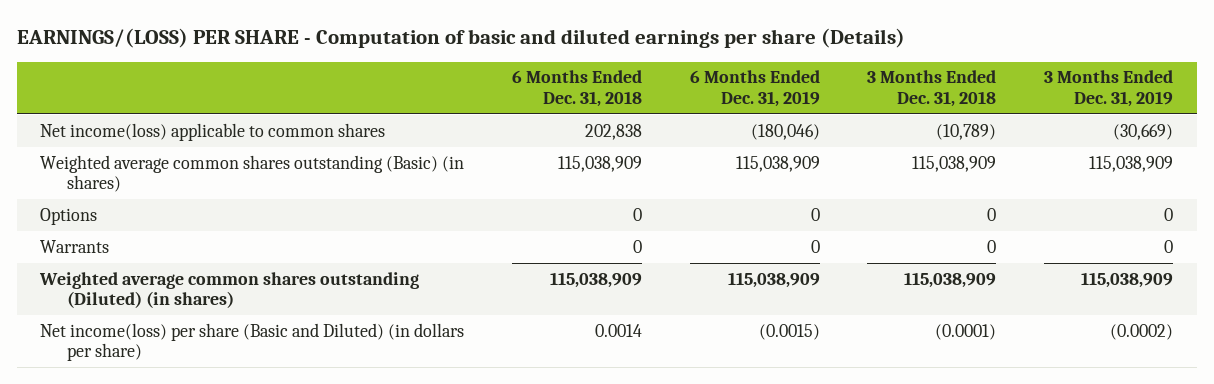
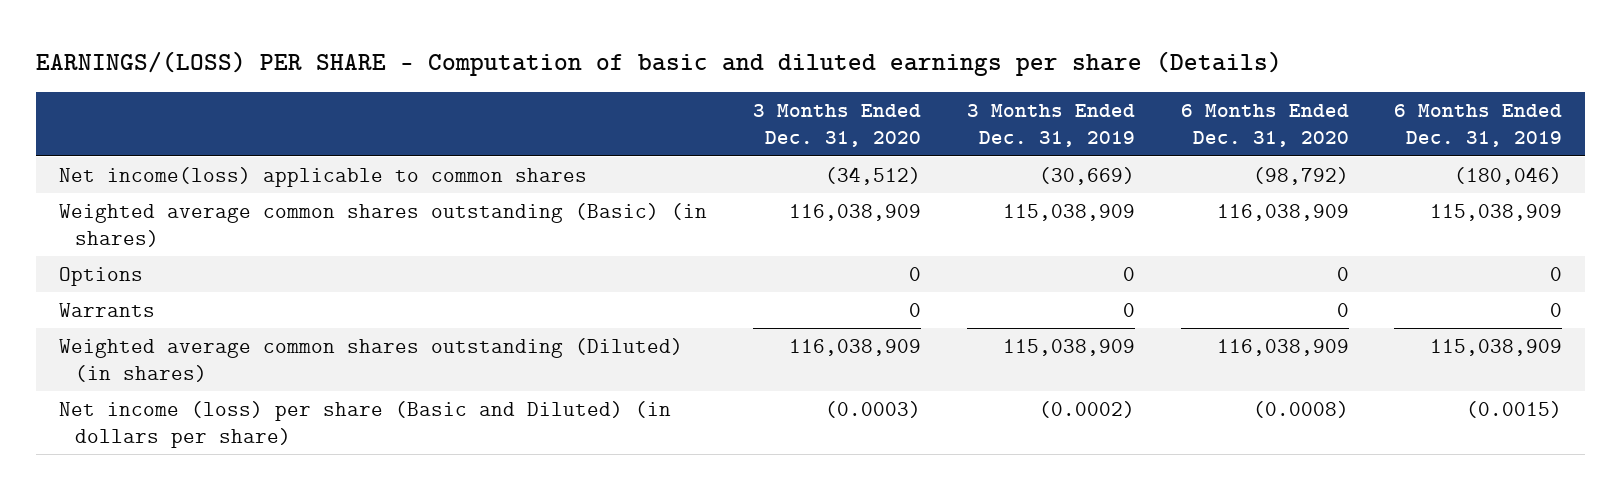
[512,70,643,108] 6 Months Ended Dec. 31, 2018 -> none
[867,70,997,108] 3 Months Ended Dec. 31, 2018 -> none
none -> [752,104,921,148] 3 Months Ended Dec. 31, 2020
none -> [1180,104,1349,148] 6 Months Ended Dec. 31, 2020
[40,322,465,362] Net income(loss) per share (Basic and Diluted) (in dollars per share) -> [58,400,671,449] Net income (loss) per share (Basic and Diluted) (in dollars per share)

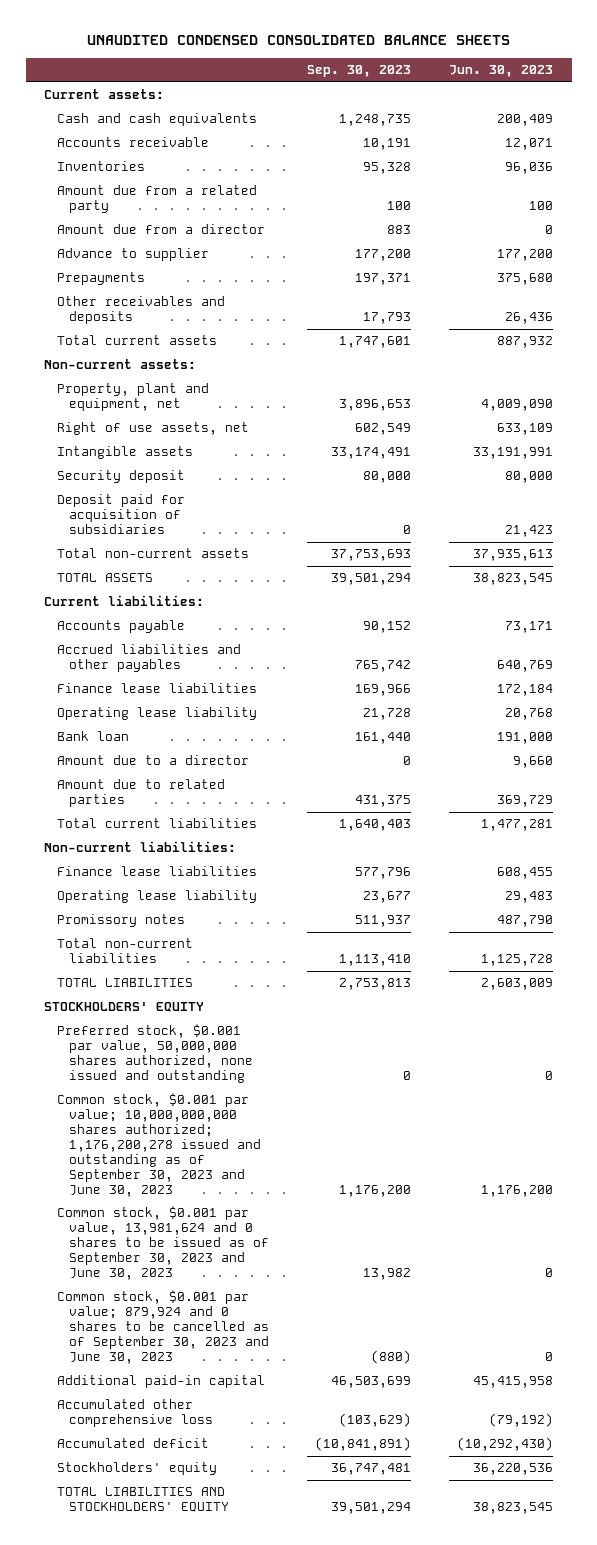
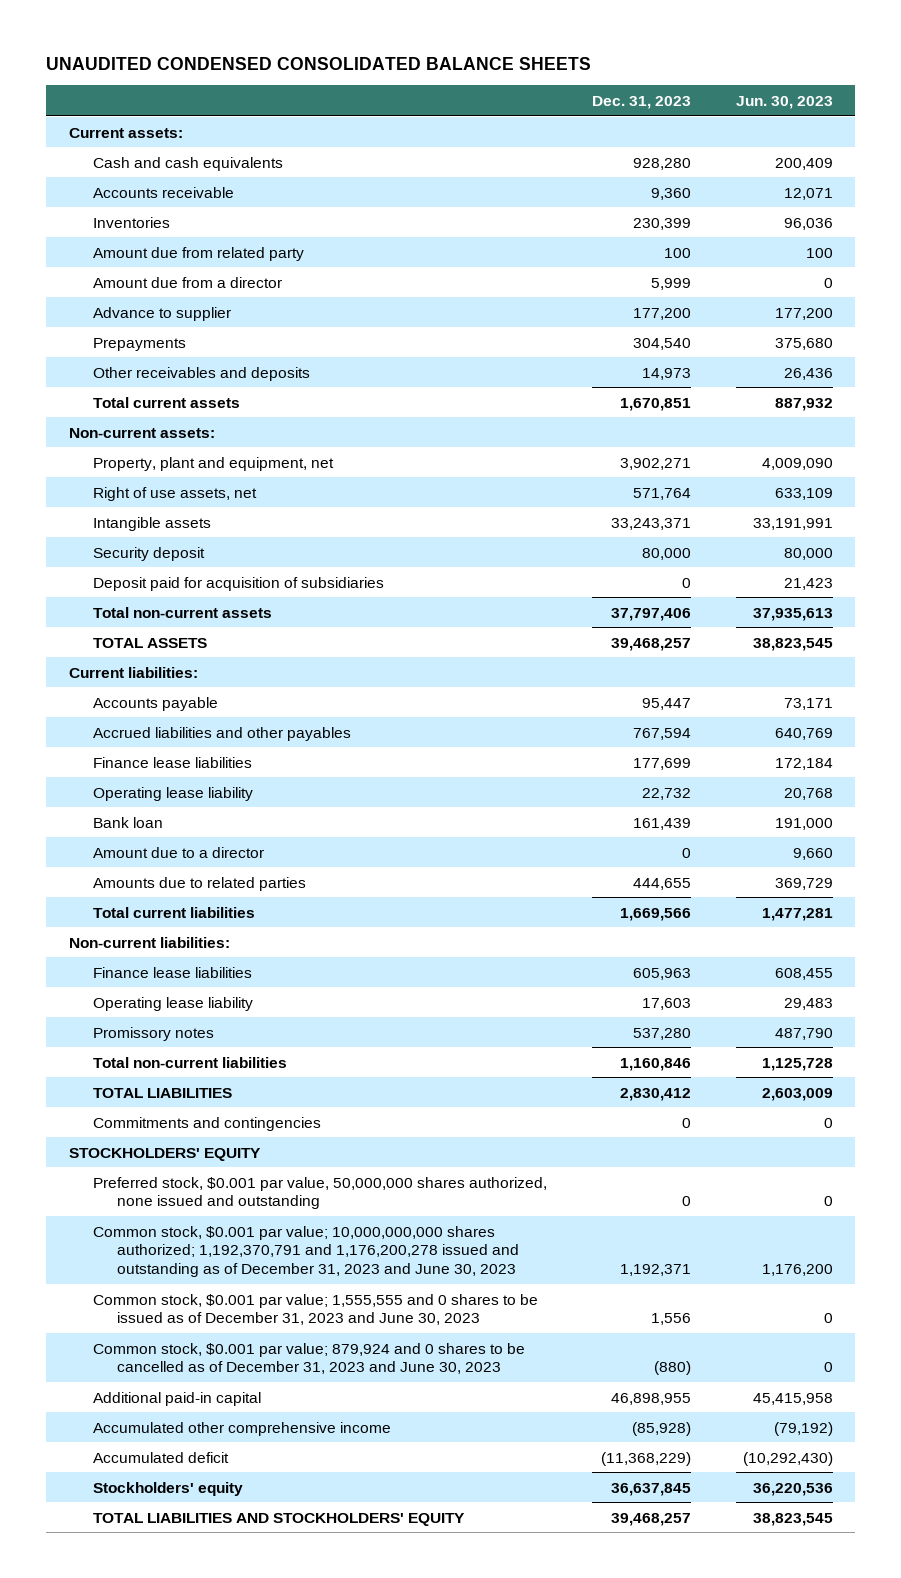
[306,65,411,78] Sep. 30, 2023 -> none
none -> [591,95,691,109] Dec. 31, 2023
[56,185,257,214] Amount due from a related party -> [92,246,304,261] Amount due from related party
[56,779,225,808] Amount due to related parties -> [92,876,306,891] Amounts due to related parties
none -> [92,1116,321,1131] Commitments and contingencies
[56,1093,261,1197] Common stock, $0.001 par value; 10,000,000,000 shares authorized; 1,176,200,278 issued and outstanding as of September 30, 2023 and June 30, 2023 -> [92,1225,519,1277] Common stock, $0.001 par value; 10,000,000,000 shares authorized; 1,192,370,791 and 1,176,200,278 issued and outstanding as of December 31, 2023 and June 30, 2023
[56,1206,269,1280] Common stock, $0.001 par value, 13,981,624 and 0 shares to be issued as of September 30, 2023 and June 30, 2023 -> [92,1293,538,1326] Common stock, $0.001 par value; 1,555,555 and 0 shares to be issued as of December 31, 2023 and June 30, 2023
[56,1290,269,1364] Common stock, $0.001 par value; 879,924 and 0 shares to be cancelled as of September 30, 2023 and June 30, 2023 -> [92,1342,525,1375] Common stock, $0.001 par value; 879,924 and 0 shares to be cancelled as of December 31, 2023 and June 30, 2023
[56,1399,213,1428] Accumulated other comprehensive loss -> [92,1421,391,1436] Accumulated other comprehensive income

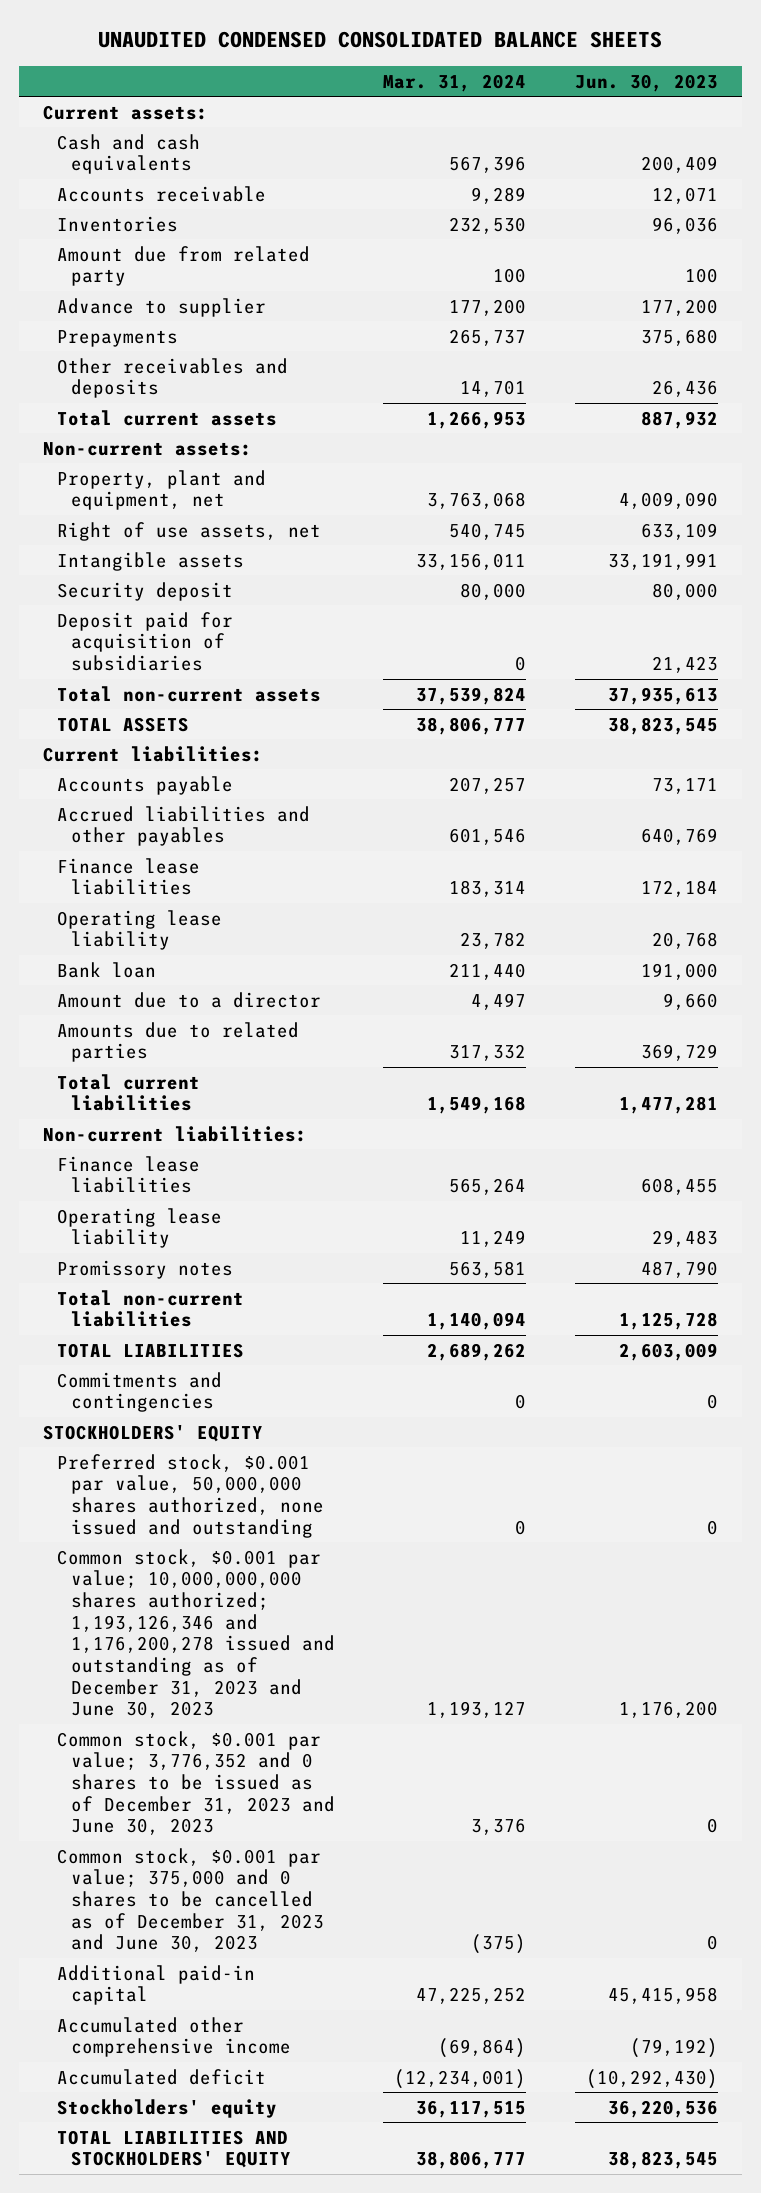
[591,95,691,109] Dec. 31, 2023 -> none
none -> [383,73,527,92] Mar. 31, 2024
[92,276,282,288] Amount due from a director -> none
[92,1225,519,1277] Common stock, $0.001 par value; 10,000,000,000 shares authorized; 1,192,370,791 and 1,176,200,278 issued and outstanding as of December 31, 2023 and June 30, 2023 -> [56,1548,336,1719] Common stock, $0.001 par value; 10,000,000,000 shares authorized; 1,193,126,346 and 1,176,200,278 issued and outstanding as of December 31, 2023 and June 30, 2023
[92,1293,538,1326] Common stock, $0.001 par value; 1,555,555 and 0 shares to be issued as of December 31, 2023 and June 30, 2023 -> [56,1730,336,1836] Common stock, $0.001 par value; 3,776,352 and 0 shares to be issued as of December 31, 2023 and June 30, 2023
[92,1342,525,1375] Common stock, $0.001 par value; 879,924 and 0 shares to be cancelled as of December 31, 2023 and June 30, 2023 -> [56,1847,325,1953] Common stock, $0.001 par value; 375,000 and 0 shares to be cancelled as of December 31, 2023 and June 30, 2023

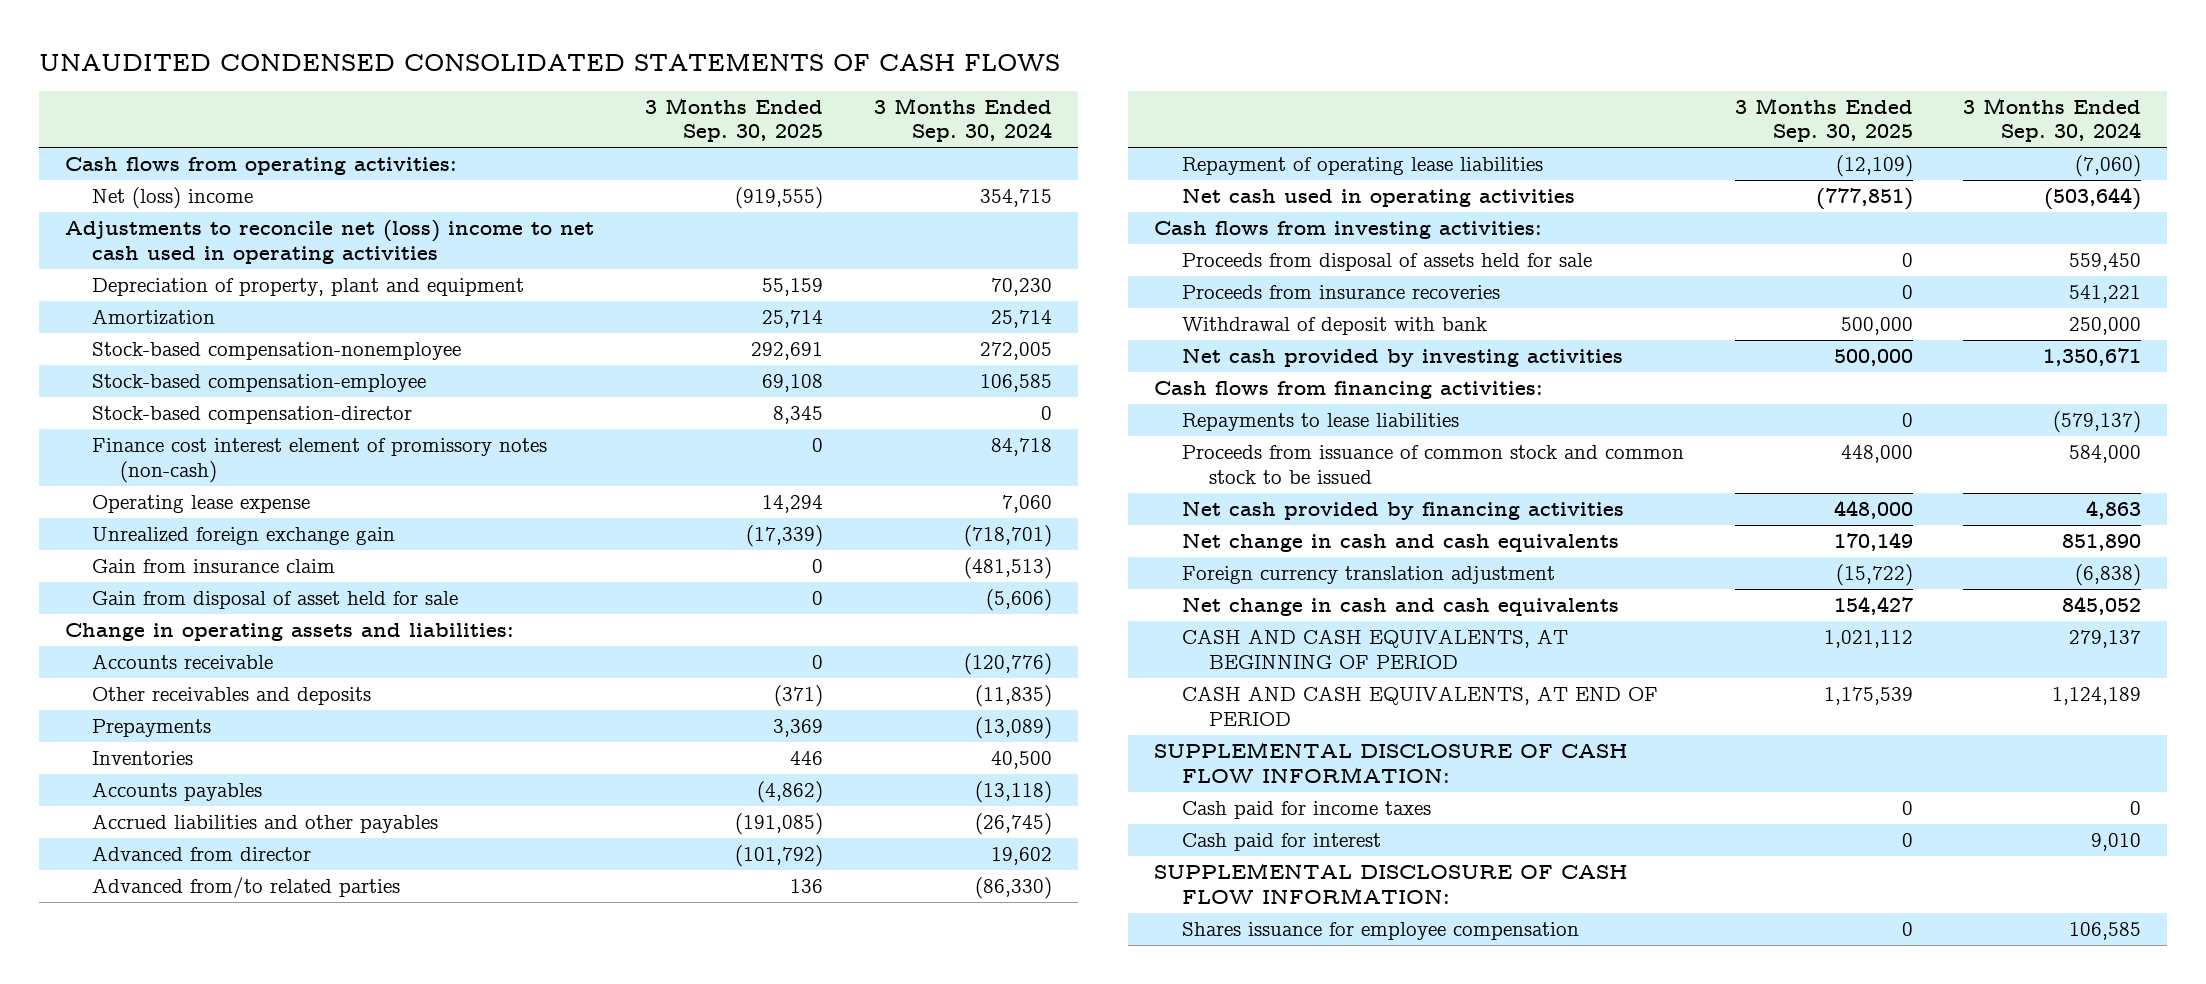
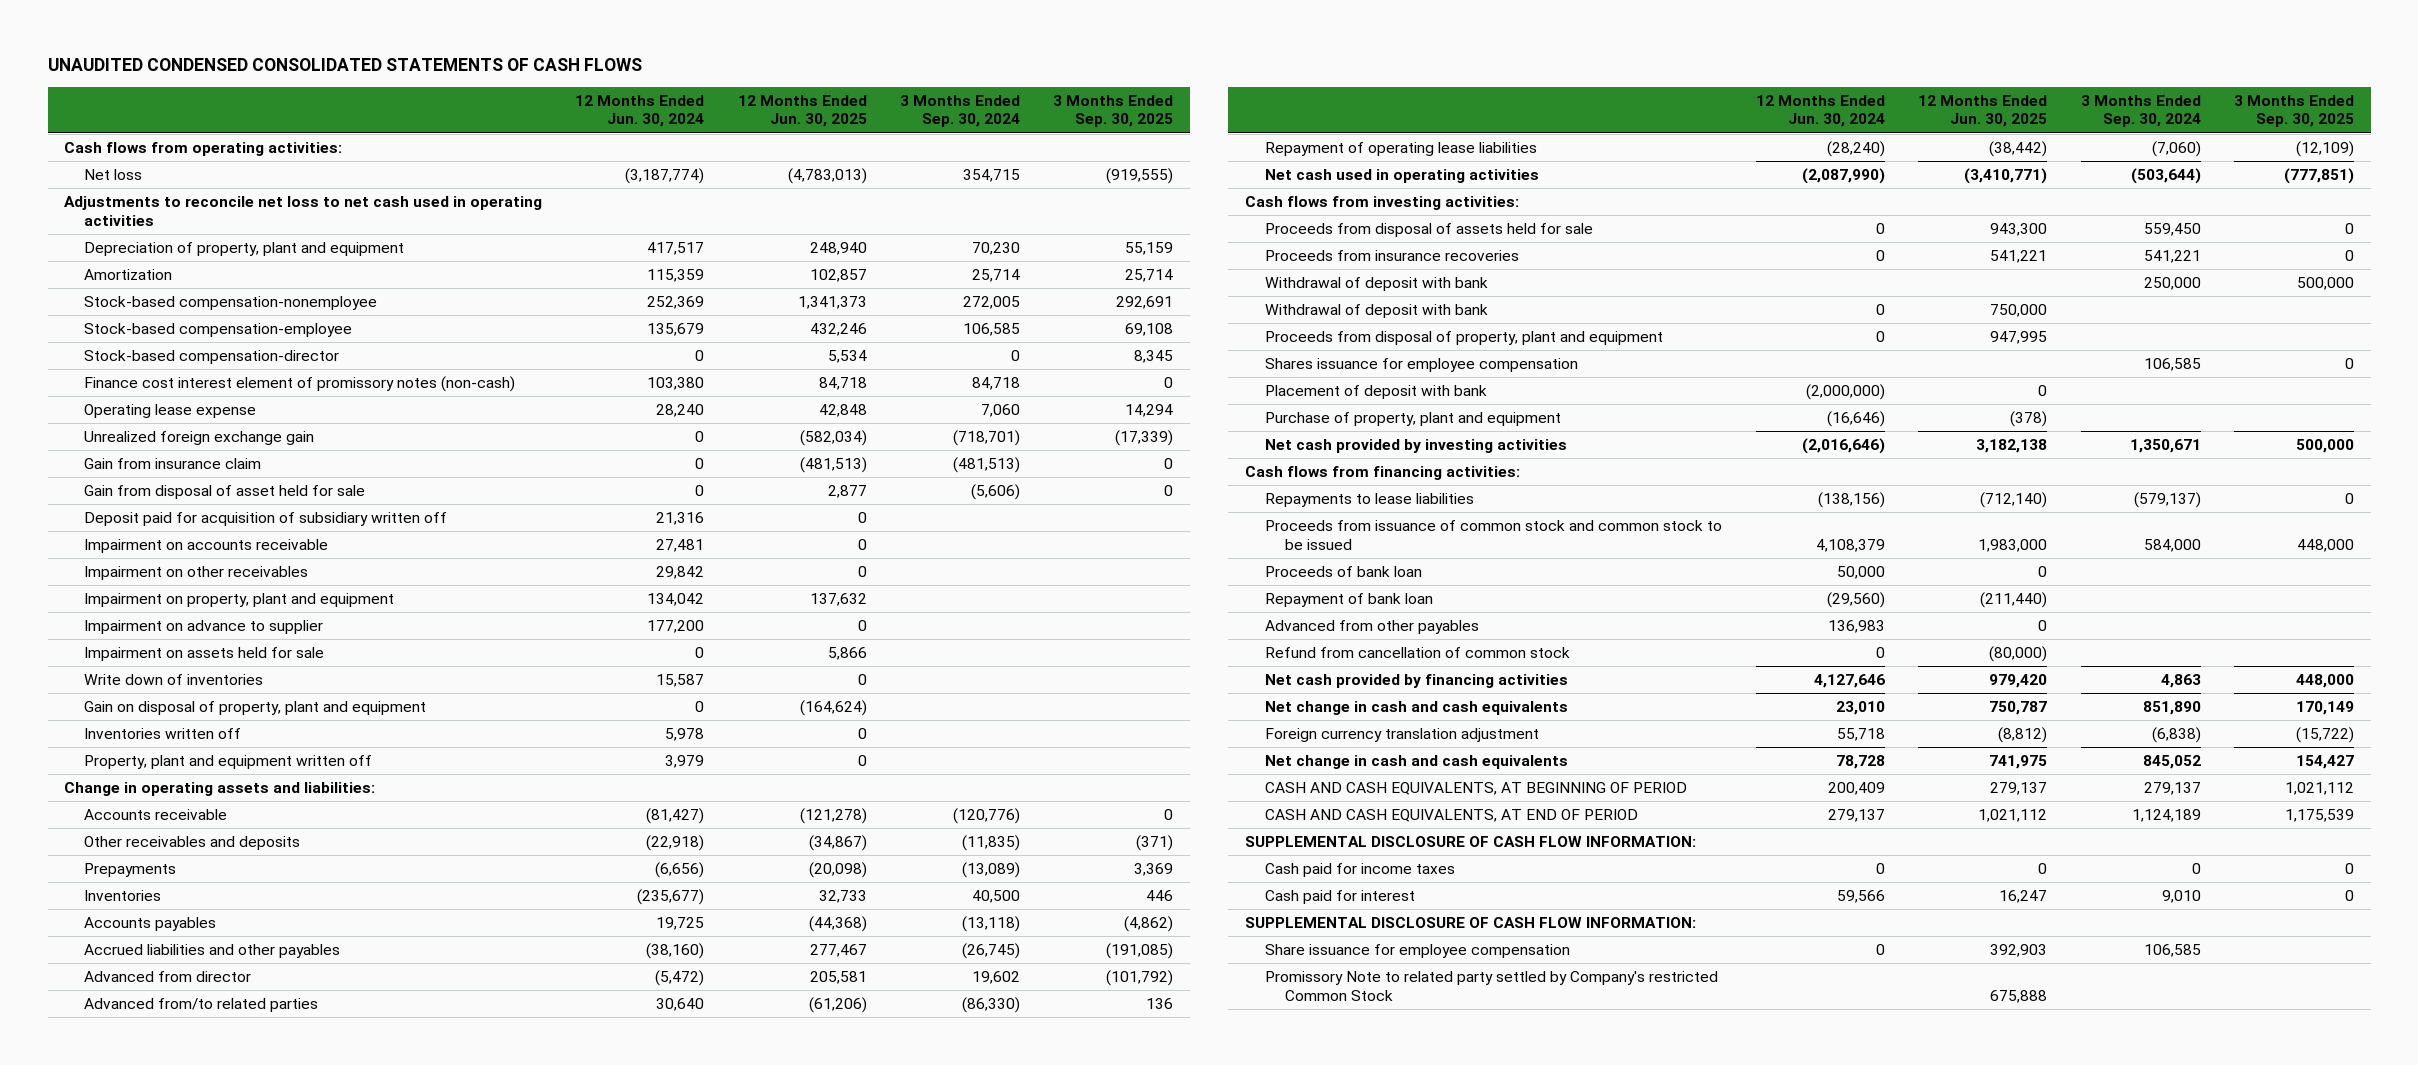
none -> [575,94,705,128] 12 Months Ended Jun. 30, 2024
none -> [737,94,867,128] 12 Months Ended Jun. 30, 2025
[92,186,254,209] Net (loss) income -> [84,169,143,181] Net loss
[64,219,594,264] Adjustments to reconcile net (loss) income to net cash used in operating activities -> [64,196,543,226] Adjustments to reconcile net loss to net cash used in operating activities
none -> [84,512,448,527] Deposit paid for acquisition of subsidiary written off
none -> [84,539,329,554] Impairment on accounts receivable
none -> [84,566,309,581] Impairment on other receivables
none -> [84,593,395,608] Impairment on property, plant and equipment
none -> [84,620,324,635] Impairment on advance to supplier
none -> [84,647,325,662] Impairment on assets held for sale
none -> [84,674,264,686] Write down of inventories
none -> [84,701,427,716] Gain on disposal of property, plant and equipment
none -> [84,728,242,740] Inventories written off
none -> [84,755,373,770] Property, plant and equipment written off
none -> [1265,304,1489,319] Withdrawal of deposit with bank
none -> [1265,331,1664,346] Proceeds from disposal of property, plant and equipment
[1181,921,1579,940] Shares issuance for employee compensation -> [1265,358,1579,373] Shares issuance for employee compensation
none -> [1265,385,1488,400] Placement of deposit with bank
none -> [1265,412,1562,427] Purchase of property, plant and equipment
none -> [1265,566,1423,578] Proceeds of bank loan
none -> [1265,593,1434,608] Repayment of bank loan
none -> [1265,620,1480,635] Advanced from other payables
none -> [1265,647,1571,659] Refund from cancellation of common stock
none -> [1265,944,1571,959] Share issuance for employee compensation
none -> [1265,971,1719,1001] Promissory Note to related party settled by Company's restricted Common Stock

